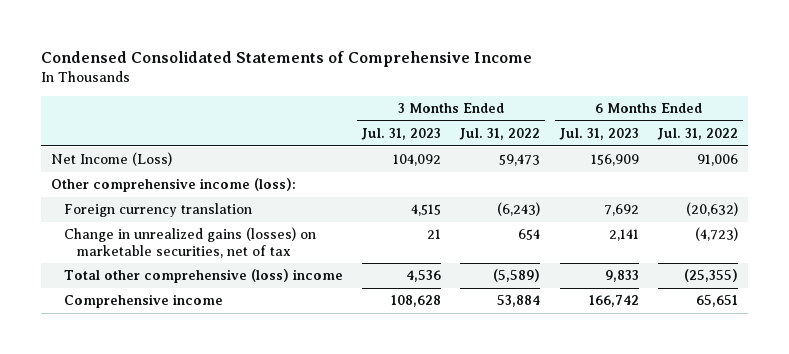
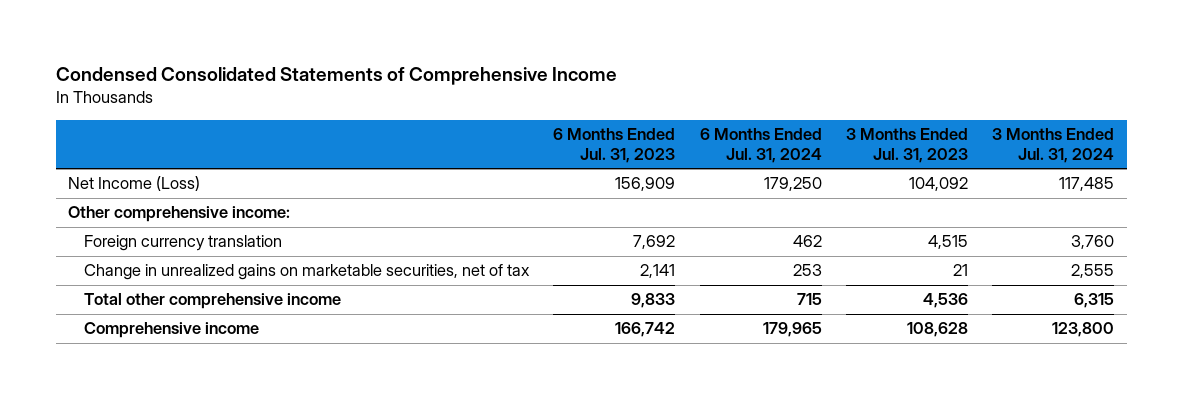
[459,128,541,141] Jul. 31, 2022 -> none
[657,128,739,141] Jul. 31, 2022 -> none
none -> [699,128,822,164] 6 Months Ended Jul. 31, 2024
none -> [992,128,1115,164] 3 Months Ended Jul. 31, 2024
[50,178,296,193] Other comprehensive income (loss): -> [67,206,290,223] Other comprehensive income:
[63,227,316,258] Change in unrealized gains (losses) on marketable securities, net of tax -> [83,264,530,281] Change in unrealized gains on marketable securities, net of tax
[63,269,343,284] Total other comprehensive (loss) income -> [83,293,341,310] Total other comprehensive income

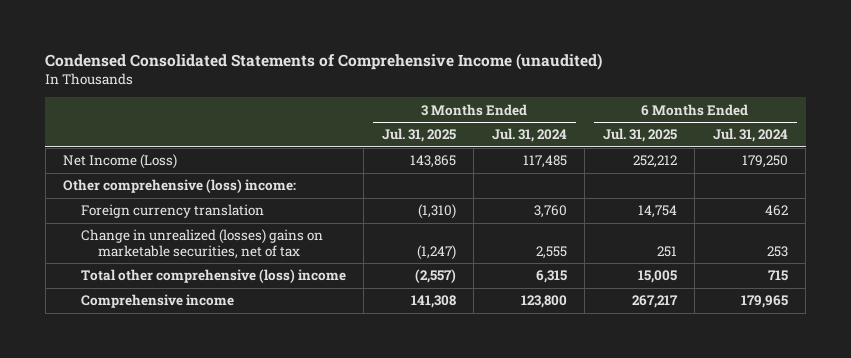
[55,67,617,86] Condensed Consolidated Statements of Comprehensive Income -> [45,53,603,71] Condensed Consolidated Statements of Comprehensive Income (unaudited)
[553,128,676,164] 6 Months Ended Jul. 31, 2023 -> none
[845,128,968,164] 3 Months Ended Jul. 31, 2023 -> none
none -> [381,128,456,143] Jul. 31, 2025
none -> [602,128,677,143] Jul. 31, 2025
[67,206,290,223] Other comprehensive income: -> [63,179,297,194] Other comprehensive (loss) income:
[83,264,530,281] Change in unrealized gains on marketable securities, net of tax -> [80,229,323,259] Change in unrealized (losses) gains on marketable securities, net of tax
[83,293,341,310] Total other comprehensive income -> [80,269,346,284] Total other comprehensive (loss) income

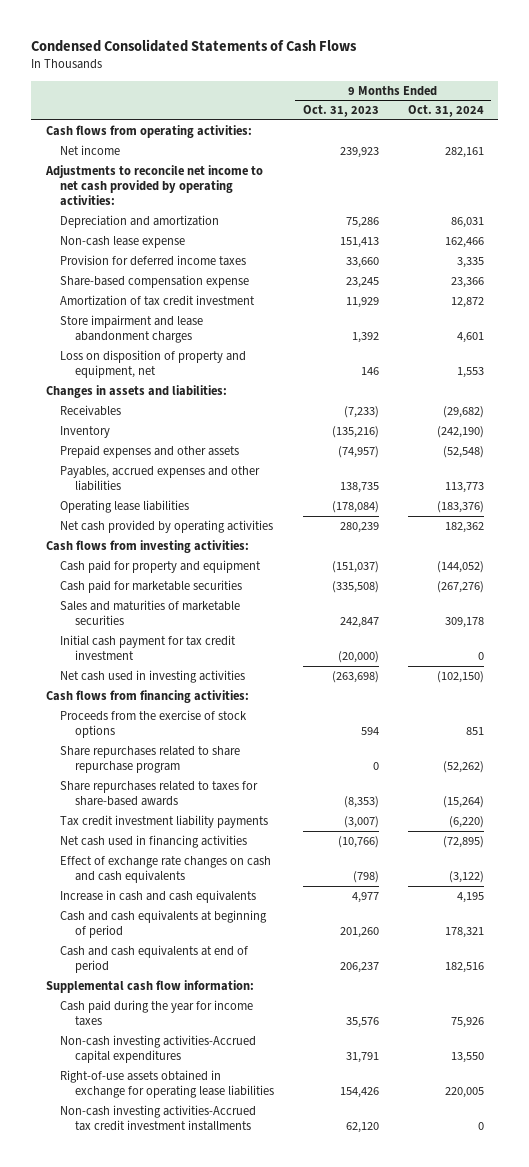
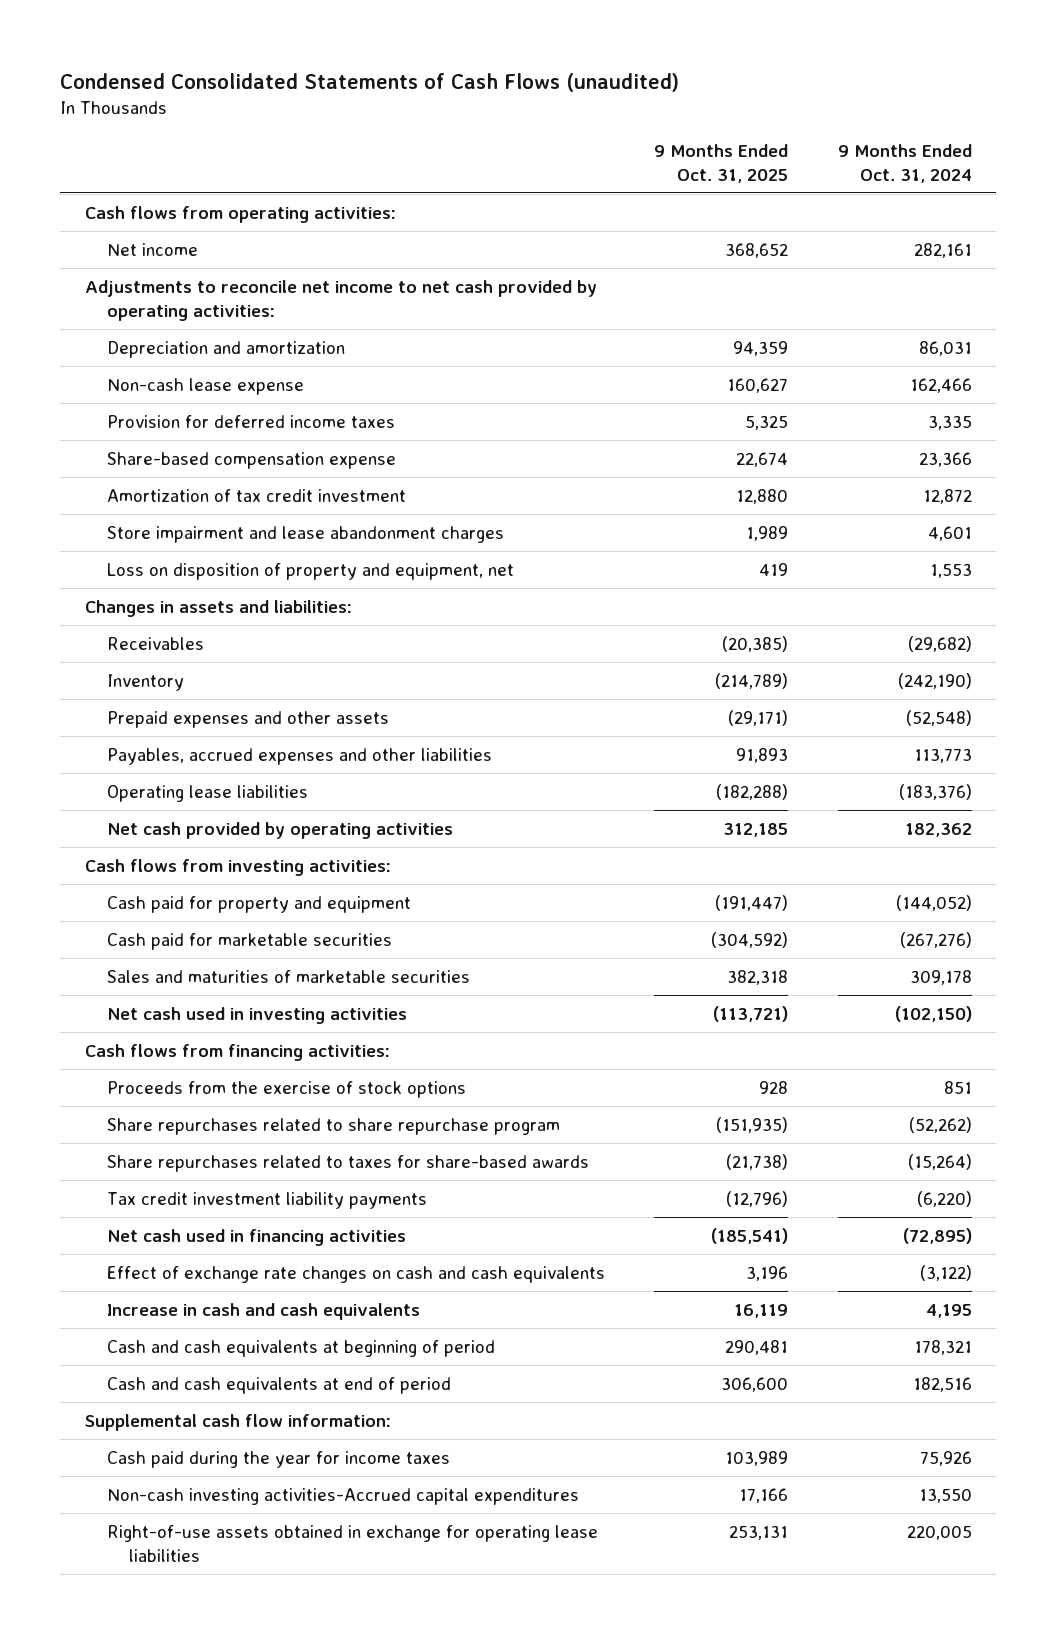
[31,38,358,52] Condensed Consolidated Statements of Cash Flows -> [59,72,679,92] Condensed Consolidated Statements of Cash Flows (unaudited)
[302,105,379,118] Oct. 31, 2023 -> none
none -> [654,144,789,183] 9 Months Ended Oct. 31, 2025
[60,635,237,660] Initial cash payment for tax credit investment -> none
[60,1105,257,1131] Non-cash investing activities-Accrued tax credit investment installments -> none

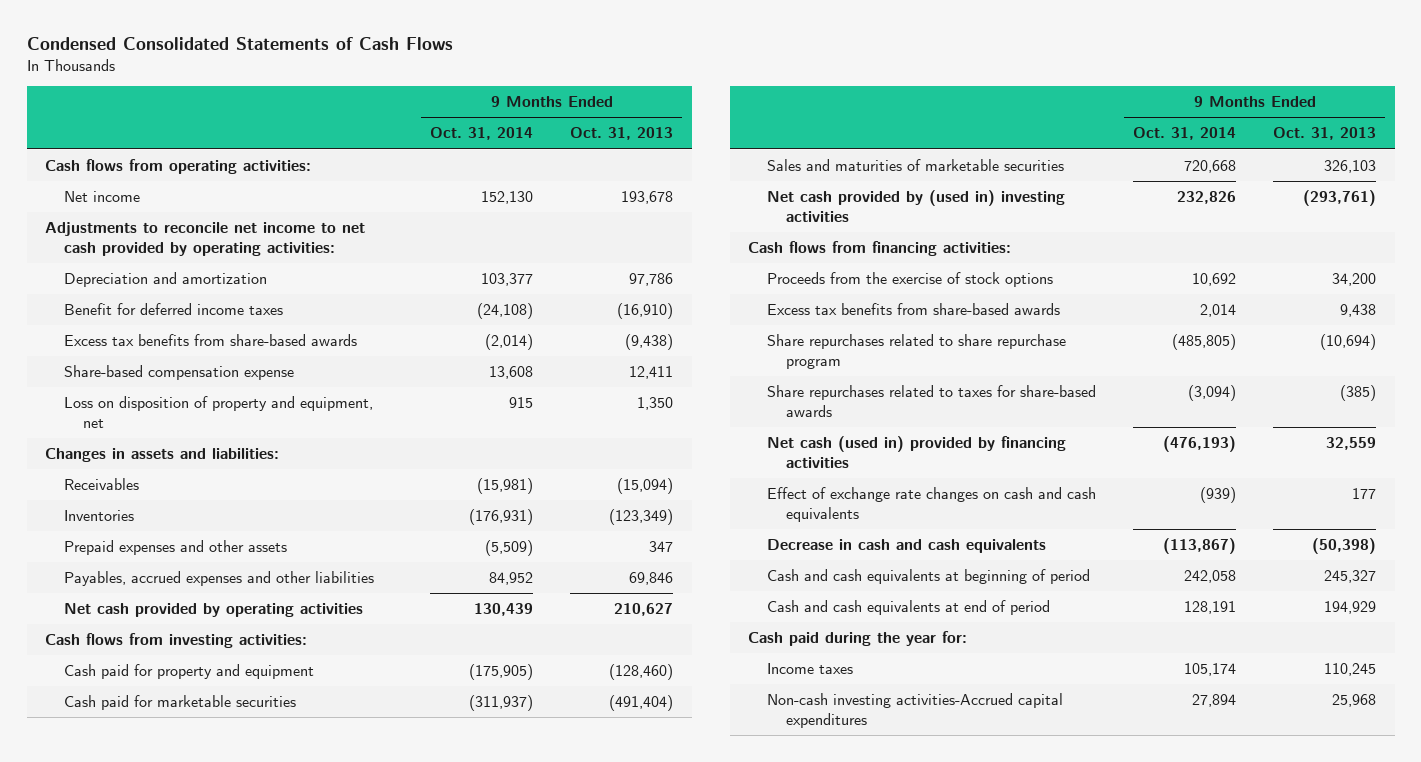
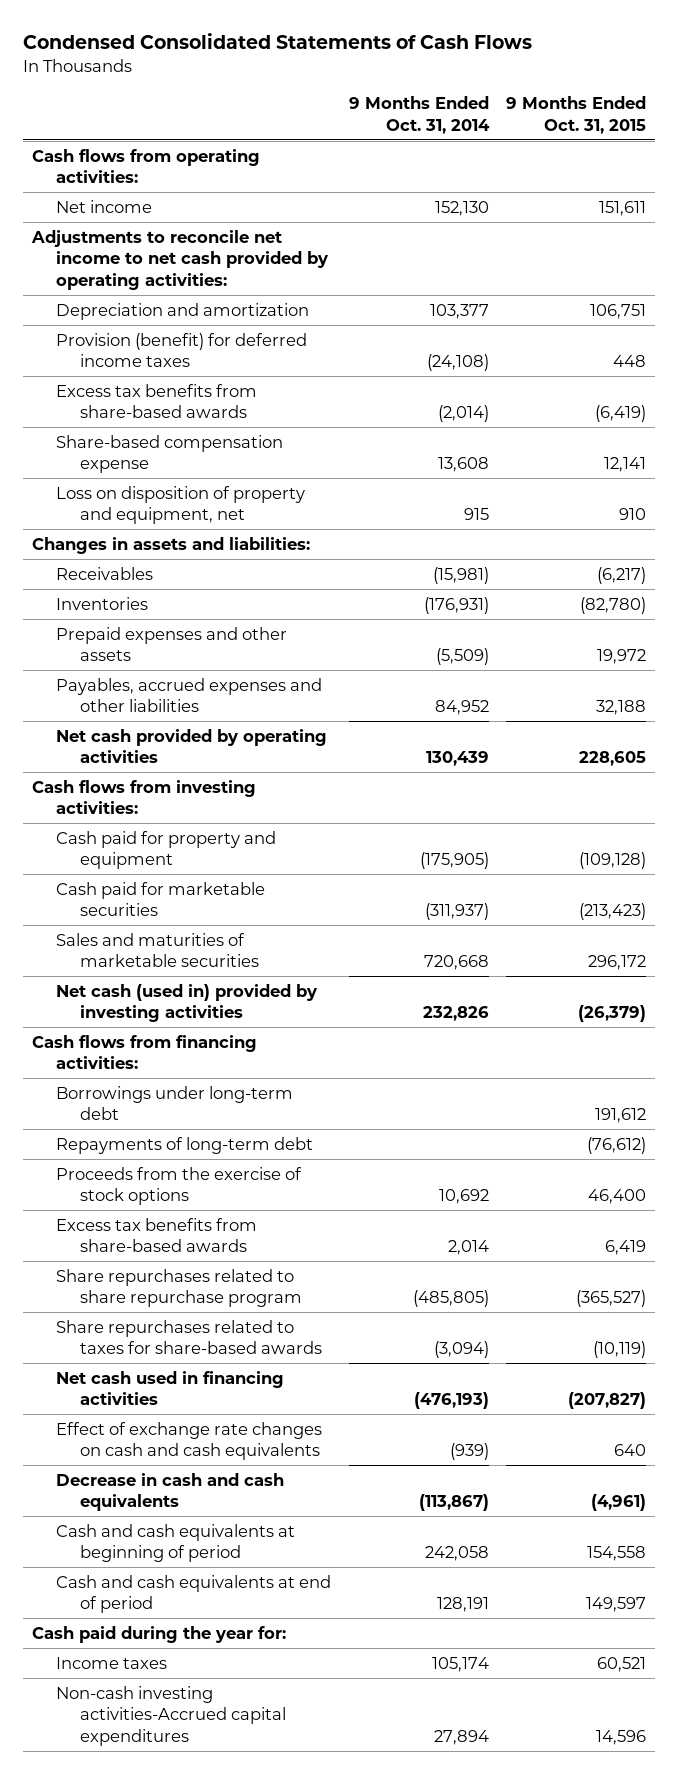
[570,127,674,141] Oct. 31, 2013 -> none
none -> [506,96,647,134] 9 Months Ended Oct. 31, 2015
[64,302,284,315] Benefit for deferred income taxes -> [56,332,308,368] Provision (benefit) for deferred income taxes
[767,189,1066,222] Net cash provided by (used in) investing activities -> [56,983,318,1023] Net cash (used in) provided by investing activities
none -> [56,1085,294,1121] Borrowings under long-term debt
none -> [56,1136,314,1154] Repayments of long-term debt
[767,435,1067,468] Net cash (used in) provided by financing activities -> [56,1370,285,1406] Net cash used in financing activities

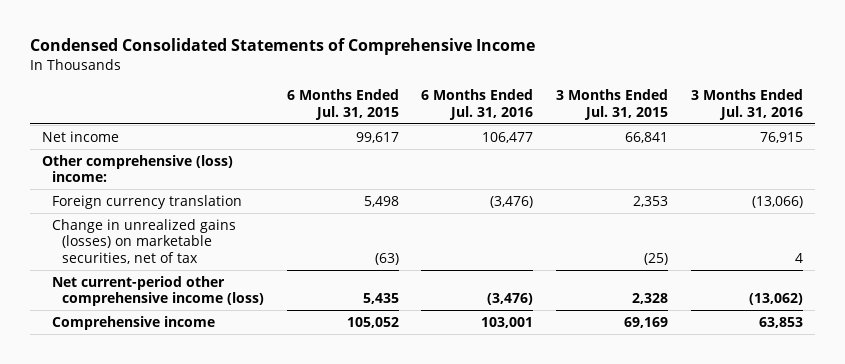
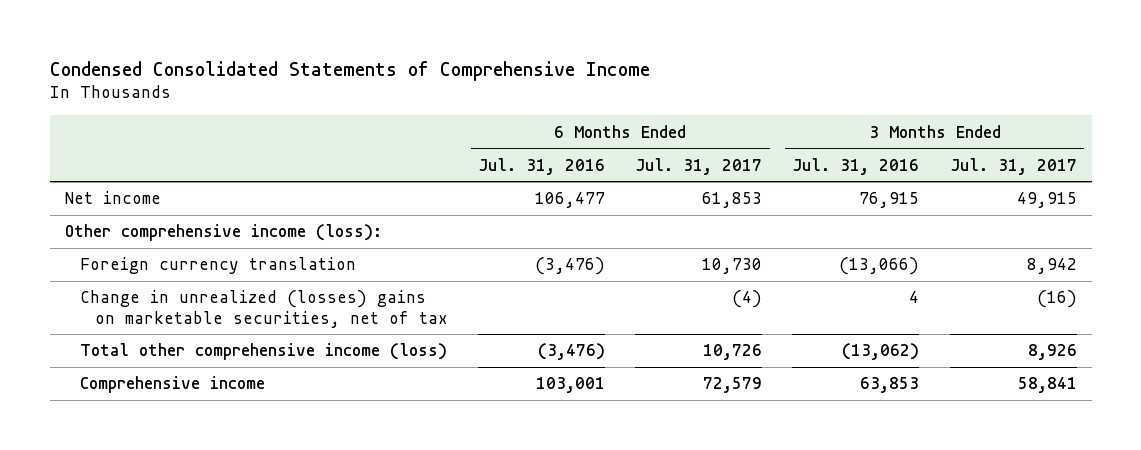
[286,89,399,120] 6 Months Ended Jul. 31, 2015 -> none
[556,89,669,120] 3 Months Ended Jul. 31, 2015 -> none
none -> [635,157,763,175] Jul. 31, 2017
none -> [949,157,1077,175] Jul. 31, 2017
[41,154,233,183] Other comprehensive (loss) income: -> [64,224,382,242] Other comprehensive income (loss):
[51,218,236,264] Change in unrealized gains (losses) on marketable securities, net of tax -> [79,290,448,328] Change in unrealized (losses) gains on marketable securities, net of tax
[51,275,264,307] Net current-period other comprehensive income (loss) -> [79,343,447,361] Total other comprehensive income (loss)

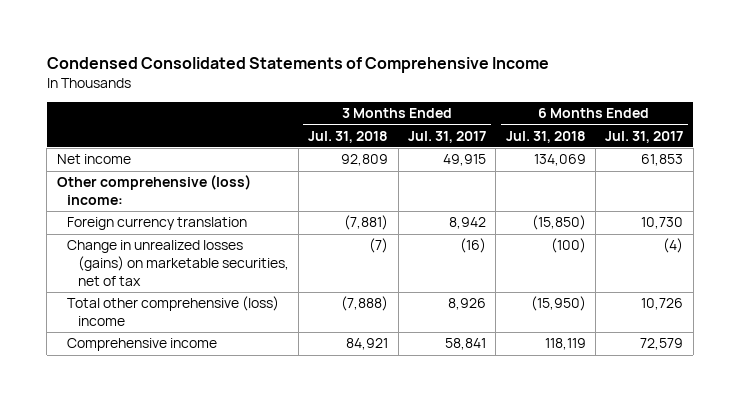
[478,157,606,175] Jul. 31, 2016 -> none
[792,157,920,175] Jul. 31, 2016 -> none
none -> [308,130,389,143] Jul. 31, 2018
none -> [505,130,586,143] Jul. 31, 2018
[64,224,382,242] Other comprehensive income (loss): -> [56,175,251,206] Other comprehensive (loss) income:
[79,290,448,328] Change in unrealized (losses) gains on marketable securities, net of tax -> [67,240,289,287] Change in unrealized losses (gains) on marketable securities, net of tax
[79,343,447,361] Total other comprehensive income (loss) -> [67,296,280,327] Total other comprehensive (loss) income

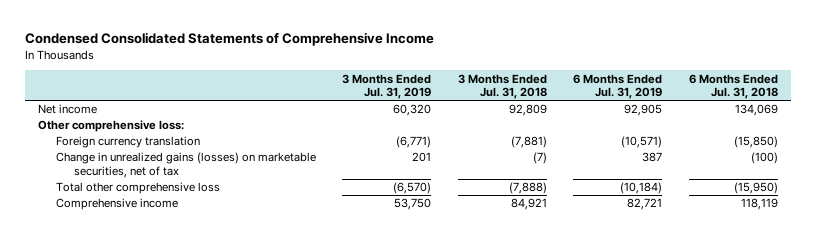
[407,130,486,143] Jul. 31, 2017 -> none
[605,130,684,143] Jul. 31, 2017 -> none
none -> [342,73,432,100] 3 Months Ended Jul. 31, 2019
none -> [573,73,663,100] 6 Months Ended Jul. 31, 2019
[56,175,251,206] Other comprehensive (loss) income: -> [37,120,184,133] Other comprehensive loss:
[67,240,289,287] Change in unrealized losses (gains) on marketable securities, net of tax -> [55,152,316,178] Change in unrealized gains (losses) on marketable securities, net of tax
[67,296,280,327] Total other comprehensive (loss) income -> [55,182,220,195] Total other comprehensive loss

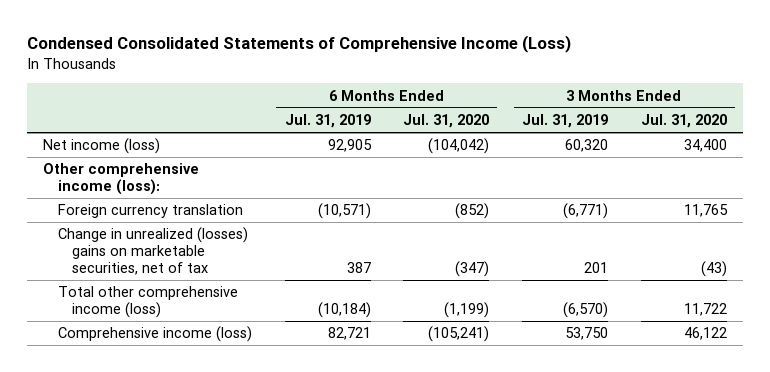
[24,31,434,46] Condensed Consolidated Statements of Comprehensive Income -> [26,35,571,54] Condensed Consolidated Statements of Comprehensive Income (Loss)
[457,73,547,100] 3 Months Ended Jul. 31, 2018 -> none
[688,73,778,100] 6 Months Ended Jul. 31, 2018 -> none
none -> [403,114,490,129] Jul. 31, 2020
none -> [640,114,727,129] Jul. 31, 2020
[37,104,97,115] Net income -> [43,138,161,155] Net income (loss)
[37,120,184,133] Other comprehensive loss: -> [43,163,200,196] Other comprehensive income (loss):
[55,152,316,178] Change in unrealized gains (losses) on marketable securities, net of tax -> [57,227,248,276] Change in unrealized (losses) gains on marketable securities, net of tax
[55,182,220,195] Total other comprehensive loss -> [57,286,238,319] Total other comprehensive income (loss)
[55,198,178,211] Comprehensive income -> [57,326,252,343] Comprehensive income (loss)

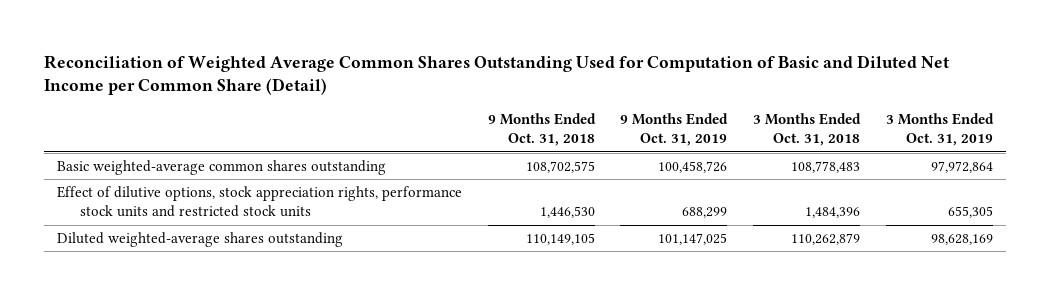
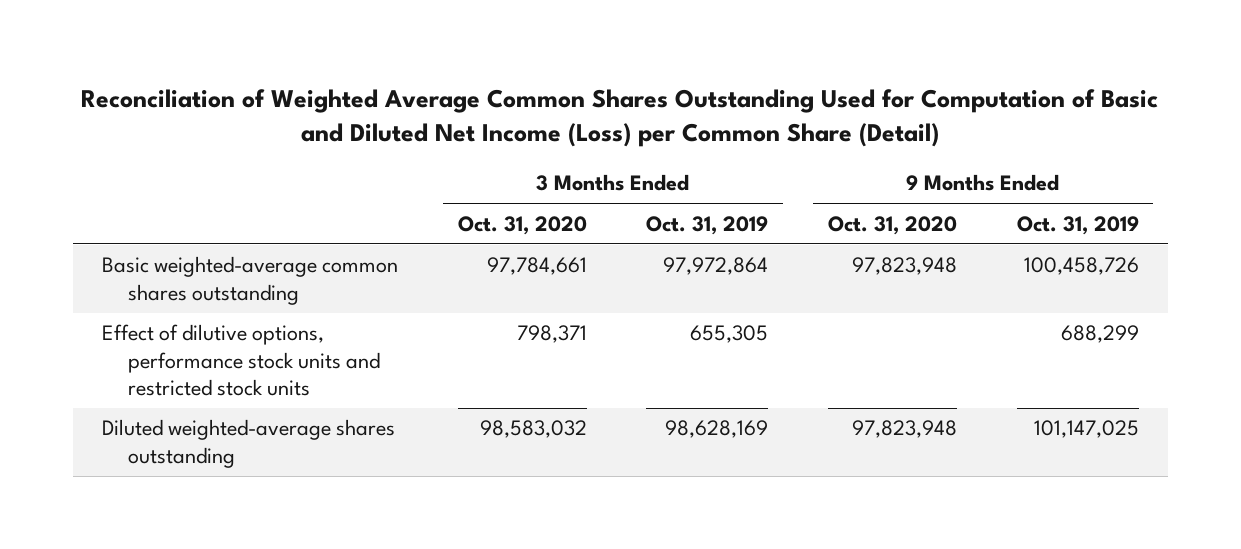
[44,54,950,95] Reconciliation of Weighted Average Common Shares Outstanding Used for Computation of Basic and Diluted Net Income per Common Share (Detail) -> [81,88,1159,147] Reconciliation of Weighted Average Common Shares Outstanding Used for Computation of Basic and Diluted Net Income (Loss) per Common Share (Detail)
[487,112,596,147] 9 Months Ended Oct. 31, 2018 -> none
[753,112,862,147] 3 Months Ended Oct. 31, 2018 -> none
none -> [457,215,587,235] Oct. 31, 2020
none -> [828,215,958,235] Oct. 31, 2020
[57,186,463,218] Effect of dilutive options, stock appreciation rights, performance stock units and restricted stock units -> [102,324,380,396] Effect of dilutive options, performance stock units and restricted stock units

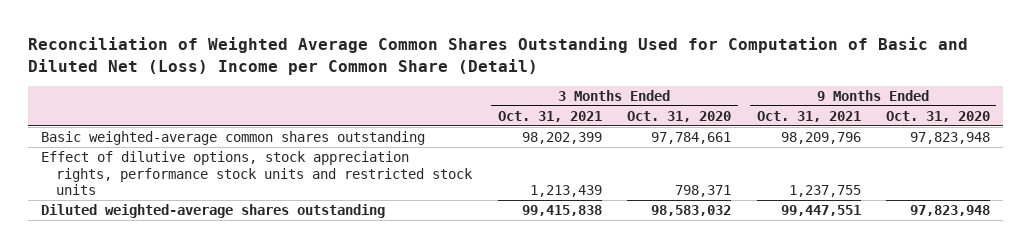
[81,88,1159,147] Reconciliation of Weighted Average Common Shares Outstanding Used for Computation of Basic and Diluted Net Income (Loss) per Common Share (Detail) -> [28,36,969,75] Reconciliation of Weighted Average Common Shares Outstanding Used for Computation of Basic and Diluted Net (Loss) Income per Common Share (Detail)
[646,215,769,235] Oct. 31, 2019 -> none
[1016,215,1139,235] Oct. 31, 2019 -> none
none -> [497,110,602,122] Oct. 31, 2021
none -> [756,110,861,122] Oct. 31, 2021
[102,324,380,396] Effect of dilutive options, performance stock units and restricted stock units -> [41,151,474,196] Effect of dilutive options, stock appreciation rights, performance stock units and restricted stock units

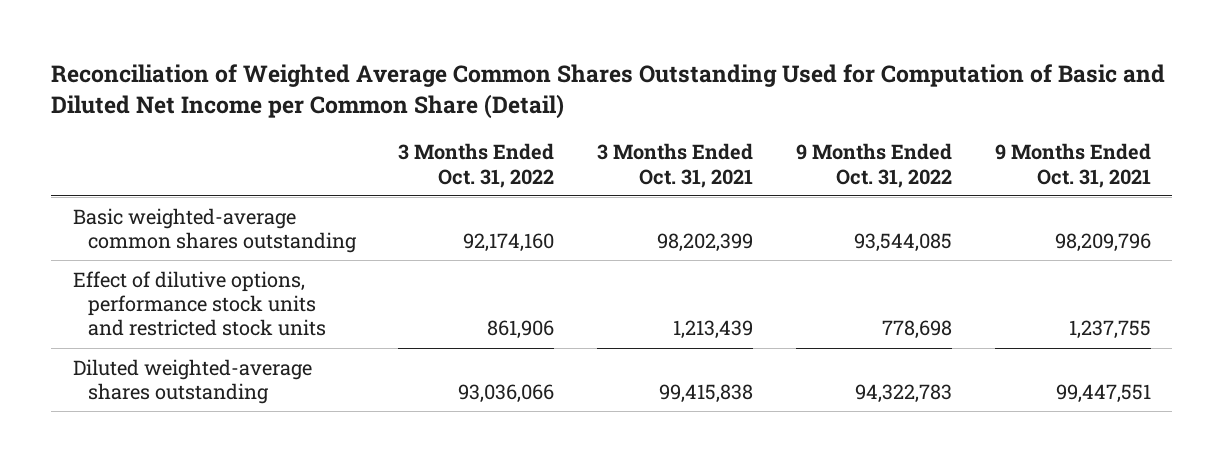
[28,36,969,75] Reconciliation of Weighted Average Common Shares Outstanding Used for Computation of Basic and Diluted Net (Loss) Income per Common Share (Detail) -> [51,63,1166,119] Reconciliation of Weighted Average Common Shares Outstanding Used for Computation of Basic and Diluted Net Income per Common Share (Detail)
[627,110,732,122] Oct. 31, 2020 -> none
[885,110,990,122] Oct. 31, 2020 -> none
none -> [398,143,555,188] 3 Months Ended Oct. 31, 2022
none -> [796,143,953,188] 9 Months Ended Oct. 31, 2022
[41,151,474,196] Effect of dilutive options, stock appreciation rights, performance stock units and restricted stock units -> [72,270,326,337] Effect of dilutive options, performance stock units and restricted stock units

